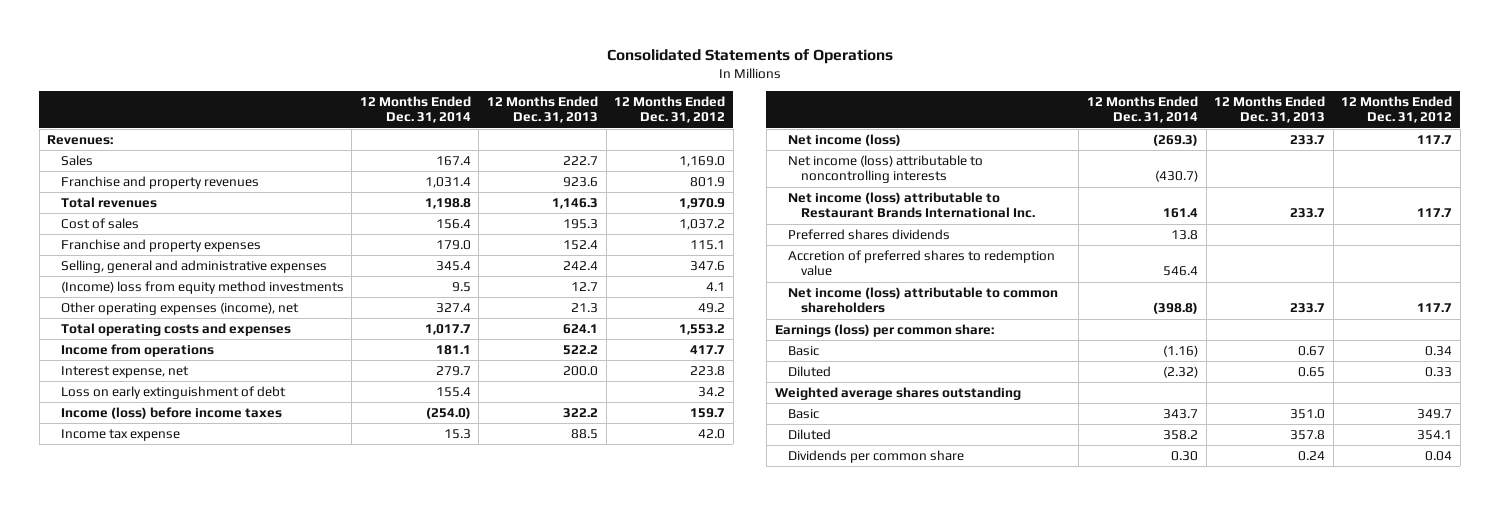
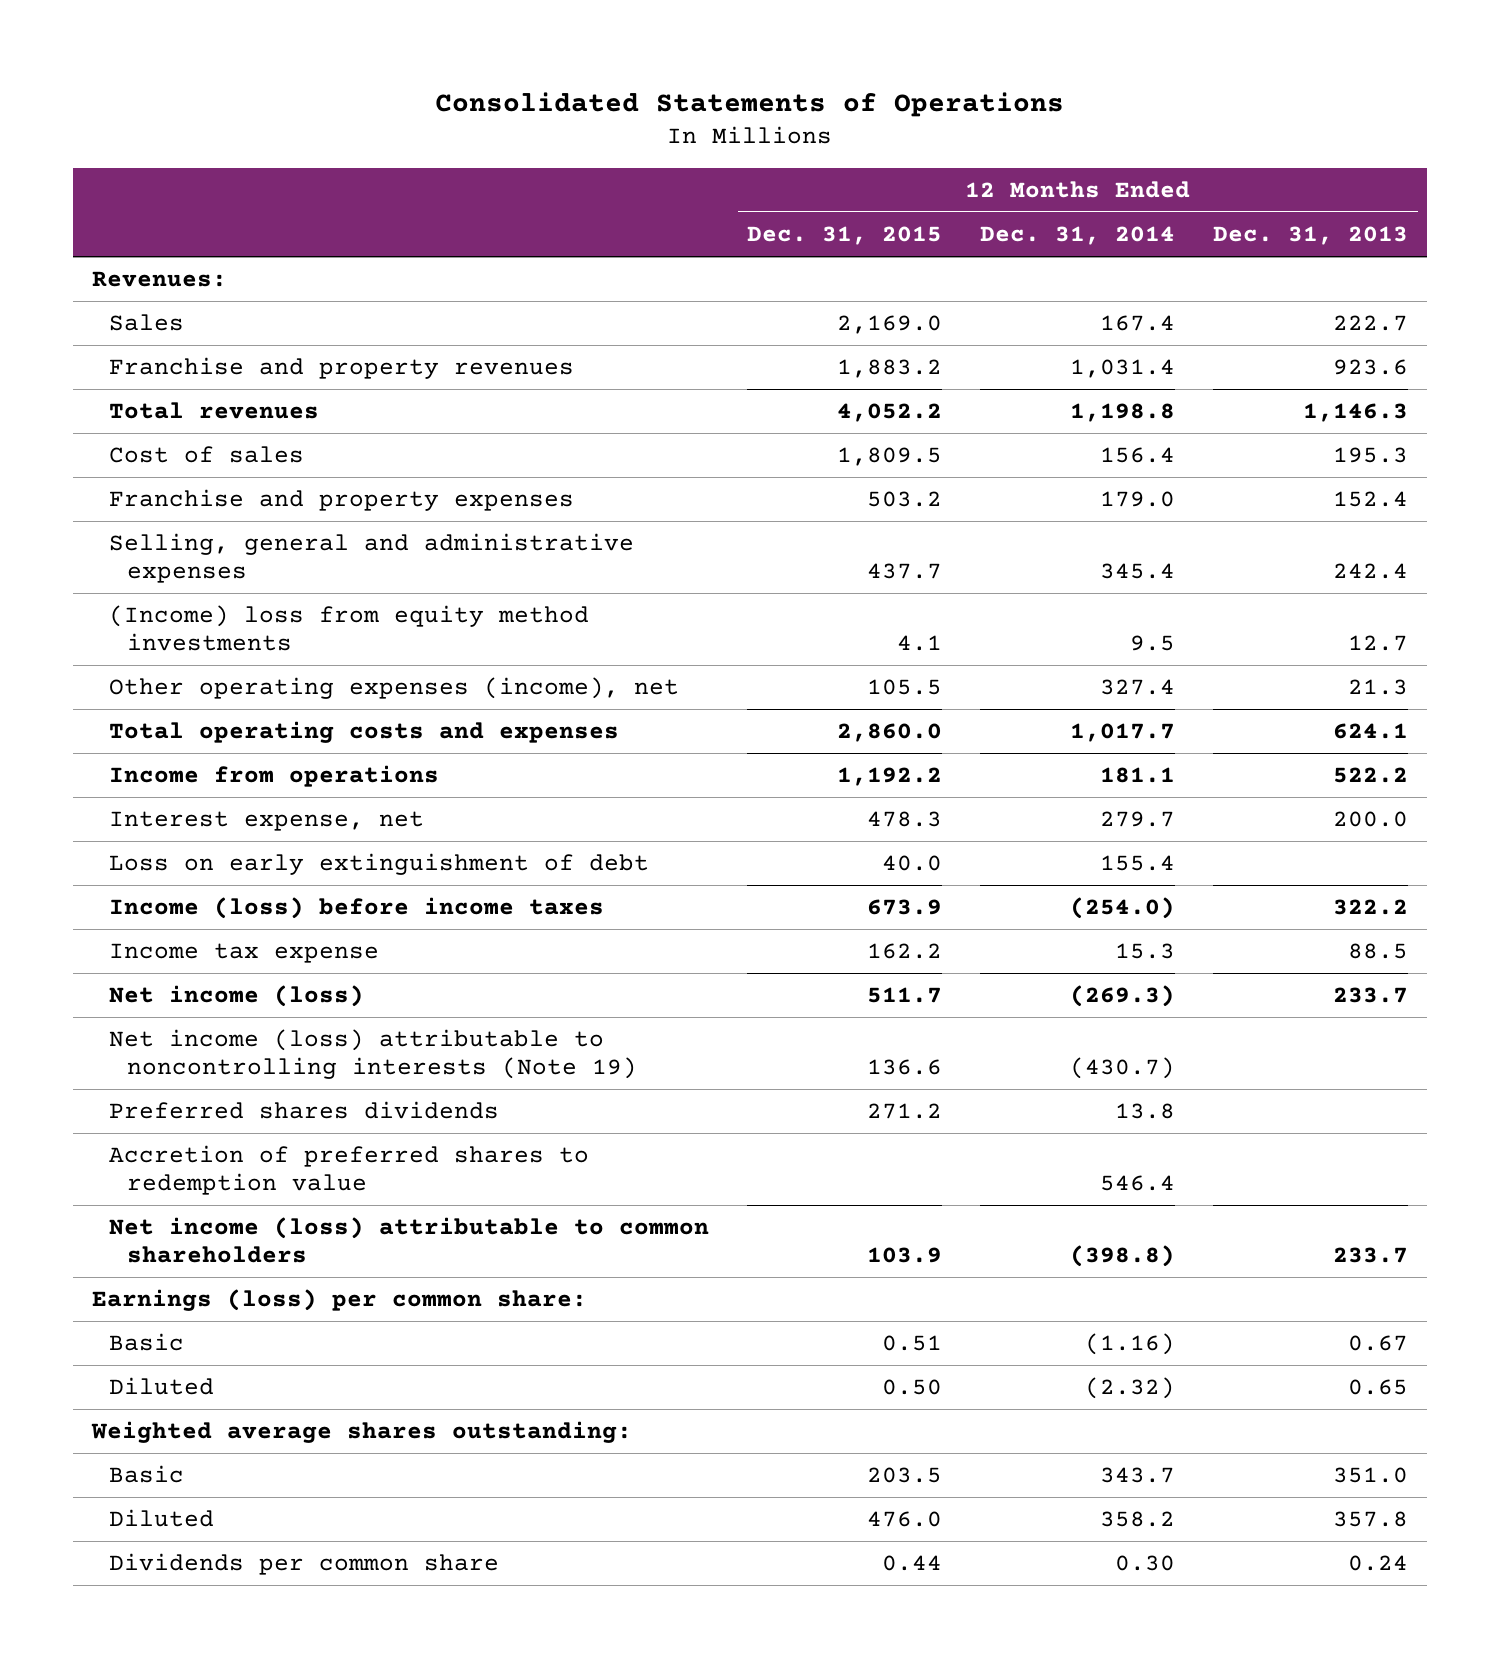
[614,96,726,124] 12 Months Ended Dec. 31, 2012 -> none
none -> [747,226,943,246] Dec. 31, 2015
[787,191,1036,219] Net income (loss) attributable to Restaurant Brands International Inc. -> none
[787,154,983,184] Net income (loss) attributable to noncontrolling interests -> [109,1029,637,1080] Net income (loss) attributable to noncontrolling interests (Note 19)
[774,386,1021,400] Weighted average shares outstanding -> [90,1421,632,1444] Weighted average shares outstanding:

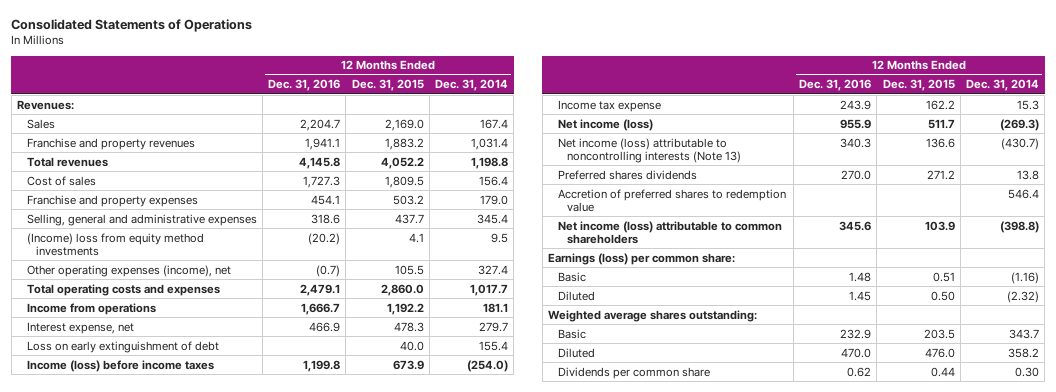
[1213,226,1409,246] Dec. 31, 2013 -> none
none -> [268,79,341,92] Dec. 31, 2016
[109,1029,637,1080] Net income (loss) attributable to noncontrolling interests (Note 19) -> [557,137,742,163] Net income (loss) attributable to noncontrolling interests (Note 13)

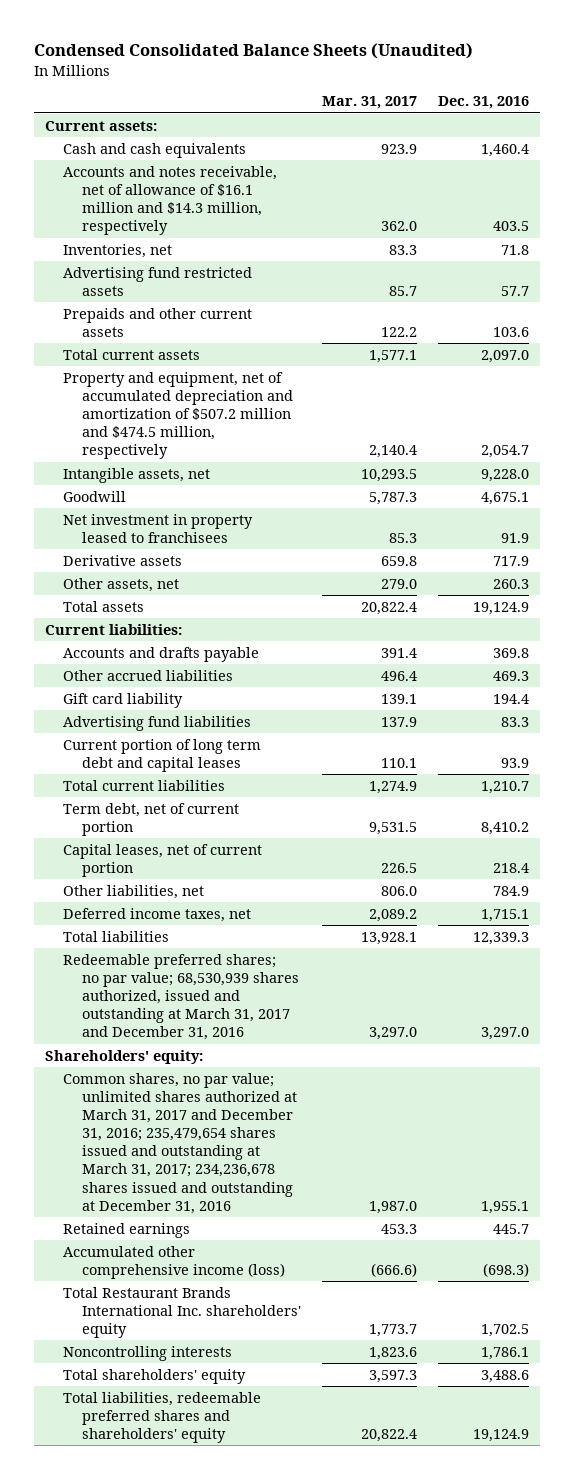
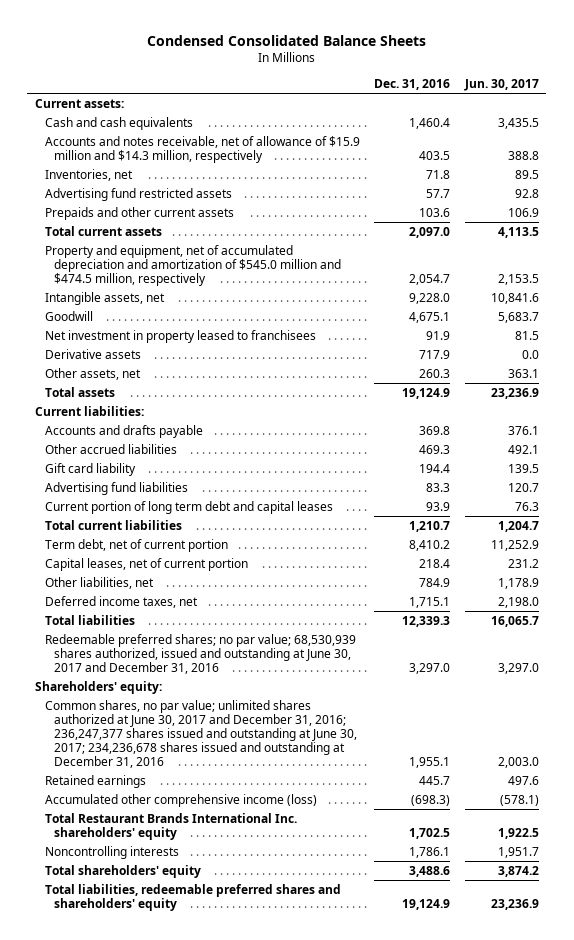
[34,43,474,60] Condensed Consolidated Balance Sheets (Unaudited) -> [146,35,426,47] Condensed Consolidated Balance Sheets
[321,96,417,110] Mar. 31, 2017 -> none
none -> [463,79,539,92] Jun. 30, 2017
[63,165,278,236] Accounts and notes receivable, net of allowance of $16.1 million and $14.3 million, respectively -> [44,135,360,163] Accounts and notes receivable, net of allowance of $15.9 million and $14.3 million, respectively
[63,371,293,460] Property and equipment, net of accumulated depreciation and amortization of $507.2 million and $474.5 million, respectively -> [44,244,342,286] Property and equipment, net of accumulated depreciation and amortization of $545.0 million and $474.5 million, respectively
[63,953,299,1041] Redeemable preferred shares; no par value; 68,530,939 shares authorized, issued and outstanding at March 31, 2017 and December 31, 2016 -> [44,633,356,674] Redeemable preferred shares; no par value; 68,530,939 shares authorized, issued and outstanding at June 30, 2017 and December 31, 2016
[63,1072,297,1214] Common shares, no par value; unlimited shares authorized at March 31, 2017 and December 31, 2016; 235,479,654 shares issued and outstanding at March 31, 2017; 234,236,678 shares issued and outstanding at December 31, 2016 -> [44,699,358,768] Common shares, no par value; unlimited shares authorized at June 30, 2017 and December 31, 2016; 236,247,377 shares issued and outstanding at June 30, 2017; 234,236,678 shares issued and outstanding at December 31, 2016

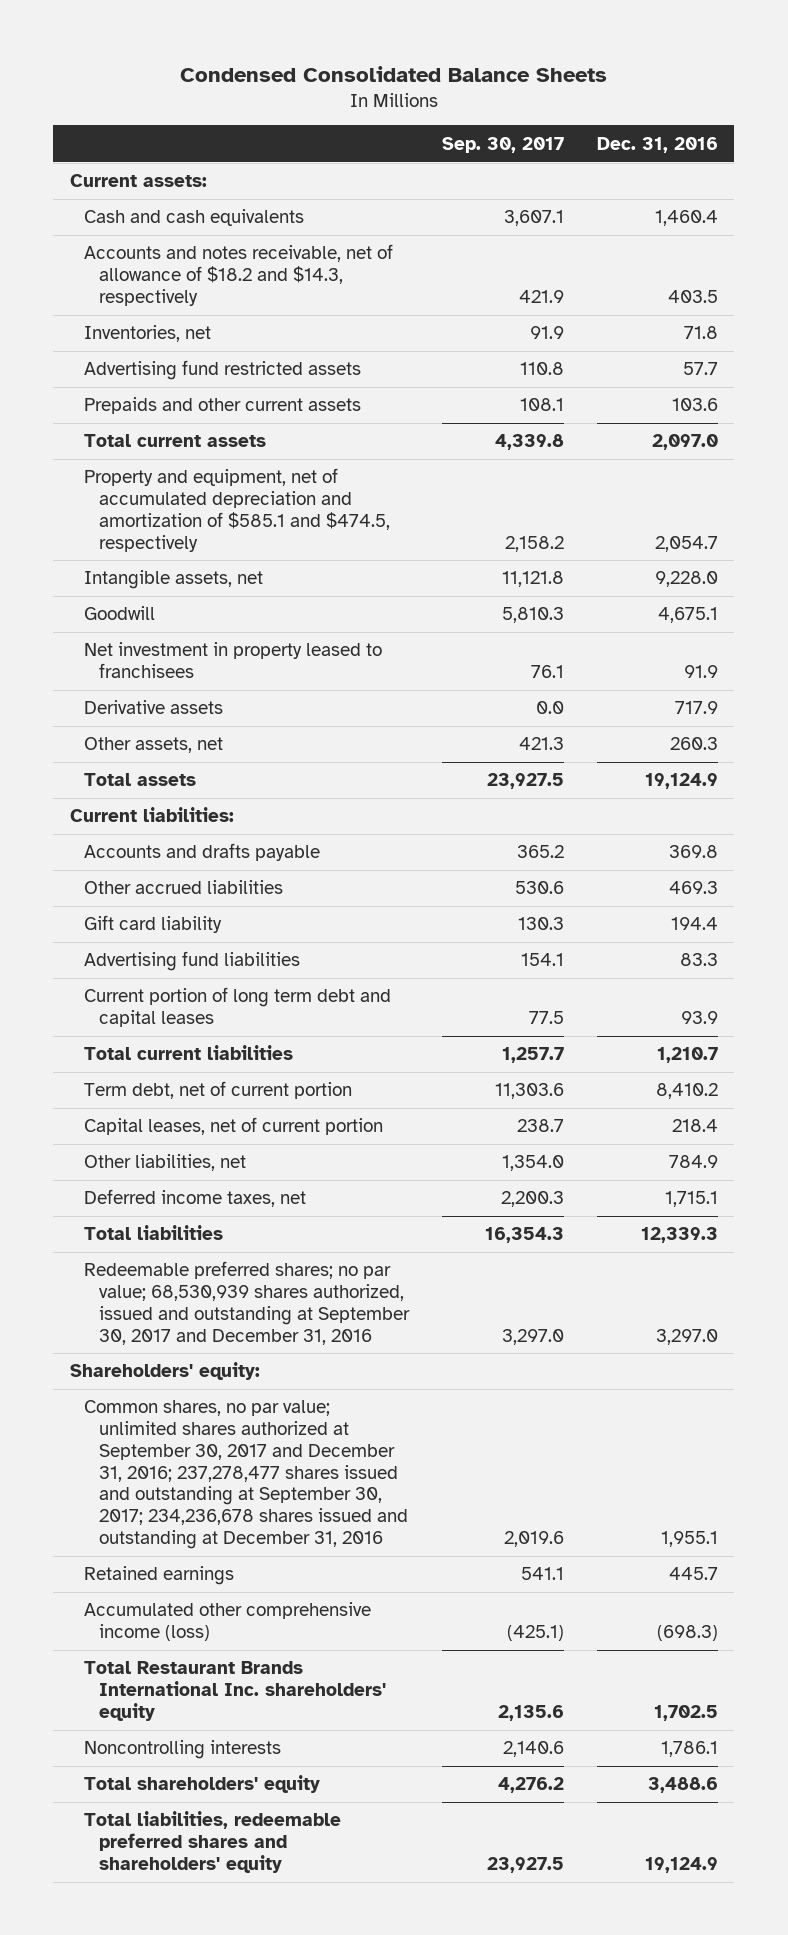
[463,79,539,92] Jun. 30, 2017 -> none
none -> [441,136,564,153] Sep. 30, 2017
[44,135,360,163] Accounts and notes receivable, net of allowance of $15.9 million and $14.3 million, respectively -> [84,244,394,306] Accounts and notes receivable, net of allowance of $18.2 and $14.3, respectively
[44,244,342,286] Property and equipment, net of accumulated depreciation and amortization of $545.0 million and $474.5 million, respectively -> [84,468,390,552] Property and equipment, net of accumulated depreciation and amortization of $585.1 and $474.5, respectively
[44,633,356,674] Redeemable preferred shares; no par value; 68,530,939 shares authorized, issued and outstanding at June 30, 2017 and December 31, 2016 -> [84,1261,410,1345] Redeemable preferred shares; no par value; 68,530,939 shares authorized, issued and outstanding at September 30, 2017 and December 31, 2016
[44,699,358,768] Common shares, no par value; unlimited shares authorized at June 30, 2017 and December 31, 2016; 236,247,377 shares issued and outstanding at June 30, 2017; 234,236,678 shares issued and outstanding at December 31, 2016 -> [84,1400,408,1549] Common shares, no par value; unlimited shares authorized at September 30, 2017 and December 31, 2016; 237,278,477 shares issued and outstanding at September 30, 2017; 234,236,678 shares issued and outstanding at December 31, 2016

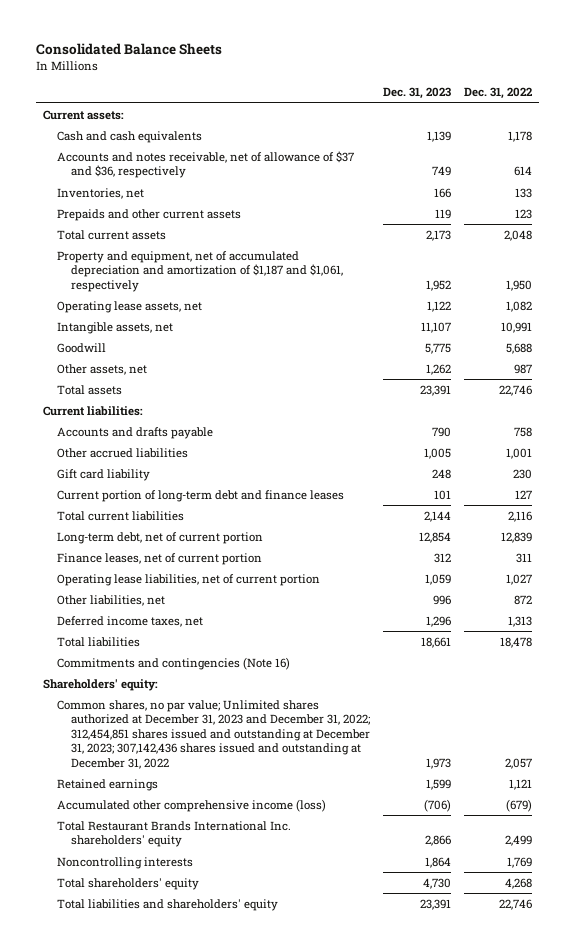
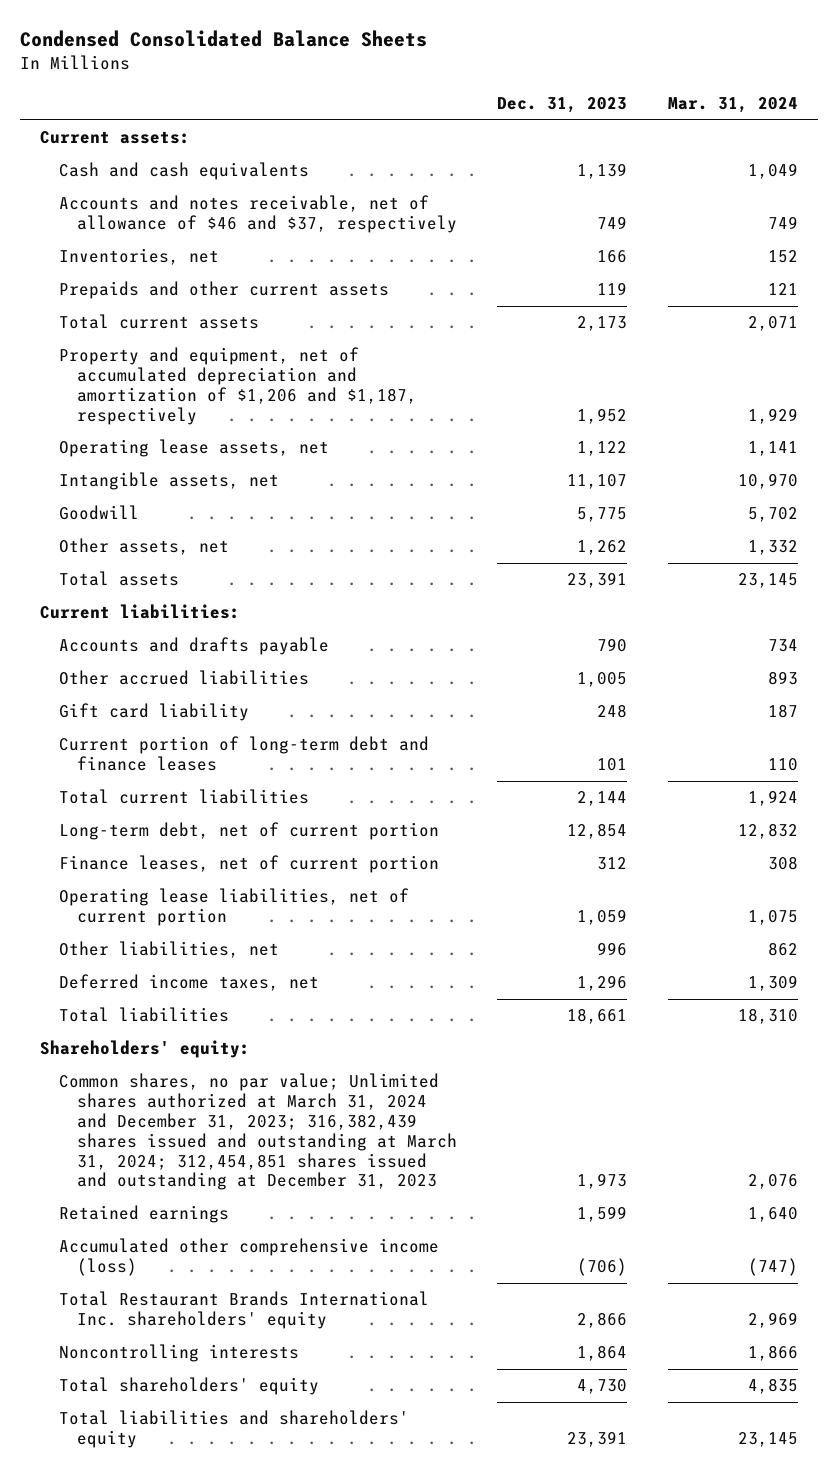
[36,43,223,56] Consolidated Balance Sheets -> [19,30,427,48] Condensed Consolidated Balance Sheets
[464,87,533,100] Dec. 31, 2022 -> none
none -> [667,96,798,113] Mar. 31, 2024
[56,150,354,179] Accounts and notes receivable, net of allowance of $37 and $36, respectively -> [58,195,458,234] Accounts and notes receivable, net of allowance of $46 and $37, respectively
[56,250,343,292] Property and equipment, net of accumulated depreciation and amortization of $1,187 and $1,061, respectively -> [58,347,418,425] Property and equipment, net of accumulated depreciation and amortization of $1,206 and $1,187, respectively
[56,656,290,670] Commitments and contingencies (Note 16) -> none
[56,699,370,770] Common shares, no par value; Unlimited shares authorized at December 31, 2023 and December 31, 2022; 312,454,851 shares issued and outstanding at December 31, 2023; 307,142,436 shares issued and outstanding at December 31, 2022 -> [58,1073,458,1191] Common shares, no par value; Unlimited shares authorized at March 31, 2024 and December 31, 2023; 316,382,439 shares issued and outstanding at March 31, 2024; 312,454,851 shares issued and outstanding at December 31, 2023

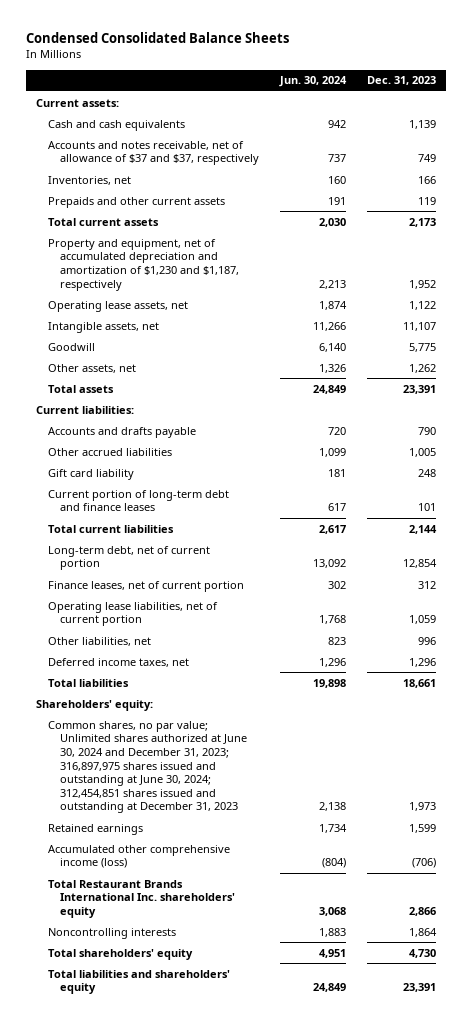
[667,96,798,113] Mar. 31, 2024 -> none
none -> [279,76,348,88] Jun. 30, 2024
[58,195,458,234] Accounts and notes receivable, net of allowance of $46 and $37, respectively -> [48,140,260,166] Accounts and notes receivable, net of allowance of $37 and $37, respectively
[58,347,418,425] Property and equipment, net of accumulated depreciation and amortization of $1,206 and $1,187, respectively -> [48,238,240,291] Property and equipment, net of accumulated depreciation and amortization of $1,230 and $1,187, respectively
[58,1073,458,1191] Common shares, no par value; Unlimited shares authorized at March 31, 2024 and December 31, 2023; 316,382,439 shares issued and outstanding at March 31, 2024; 312,454,851 shares issued and outstanding at December 31, 2023 -> [48,720,248,814] Common shares, no par value; Unlimited shares authorized at June 30, 2024 and December 31, 2023; 316,897,975 shares issued and outstanding at June 30, 2024; 312,454,851 shares issued and outstanding at December 31, 2023

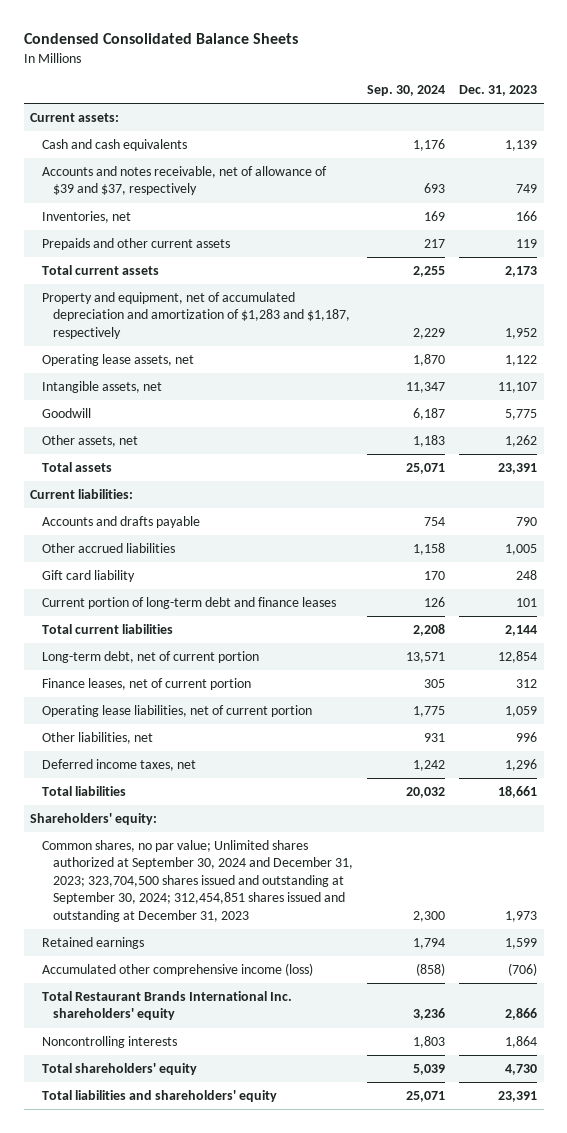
[279,76,348,88] Jun. 30, 2024 -> none
none -> [366,84,445,96] Sep. 30, 2024
[48,140,260,166] Accounts and notes receivable, net of allowance of $37 and $37, respectively -> [41,165,327,196] Accounts and notes receivable, net of allowance of $39 and $37, respectively
[48,238,240,291] Property and equipment, net of accumulated depreciation and amortization of $1,230 and $1,187, respectively -> [41,291,351,339] Property and equipment, net of accumulated depreciation and amortization of $1,283 and $1,187, respectively
[48,720,248,814] Common shares, no par value; Unlimited shares authorized at June 30, 2024 and December 31, 2023; 316,897,975 shares issued and outstanding at June 30, 2024; 312,454,851 shares issued and outstanding at December 31, 2023 -> [41,839,354,922] Common shares, no par value; Unlimited shares authorized at September 30, 2024 and December 31, 2023; 323,704,500 shares issued and outstanding at September 30, 2024; 312,454,851 shares issued and outstanding at December 31, 2023

